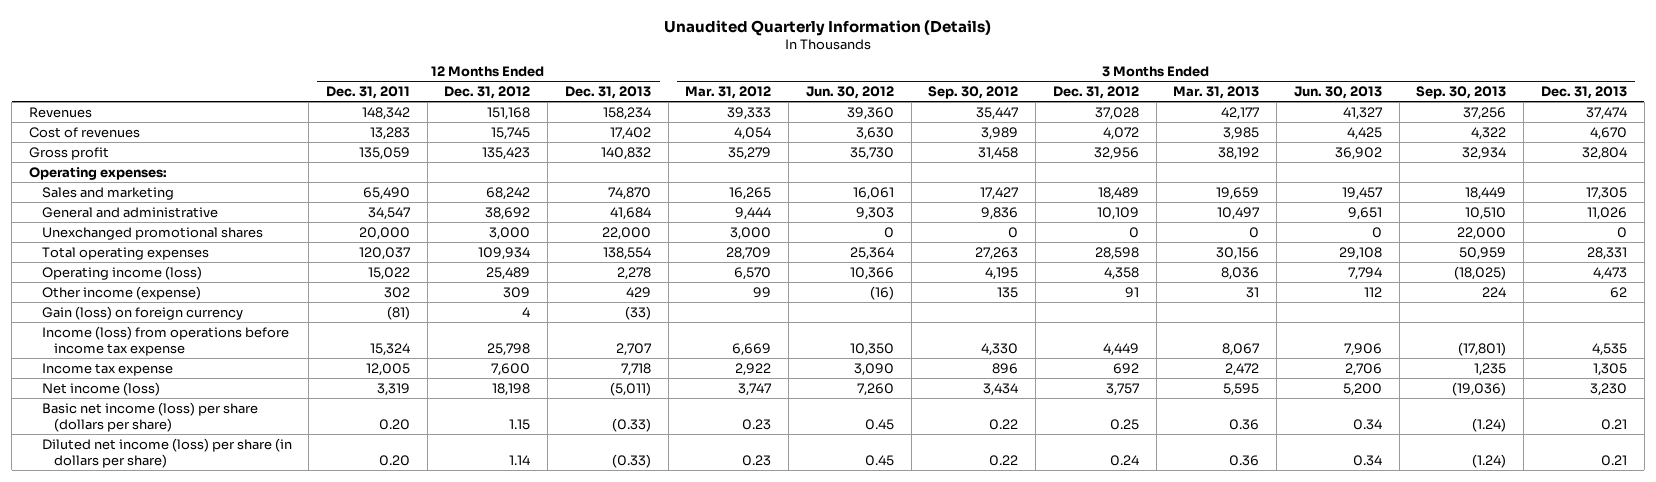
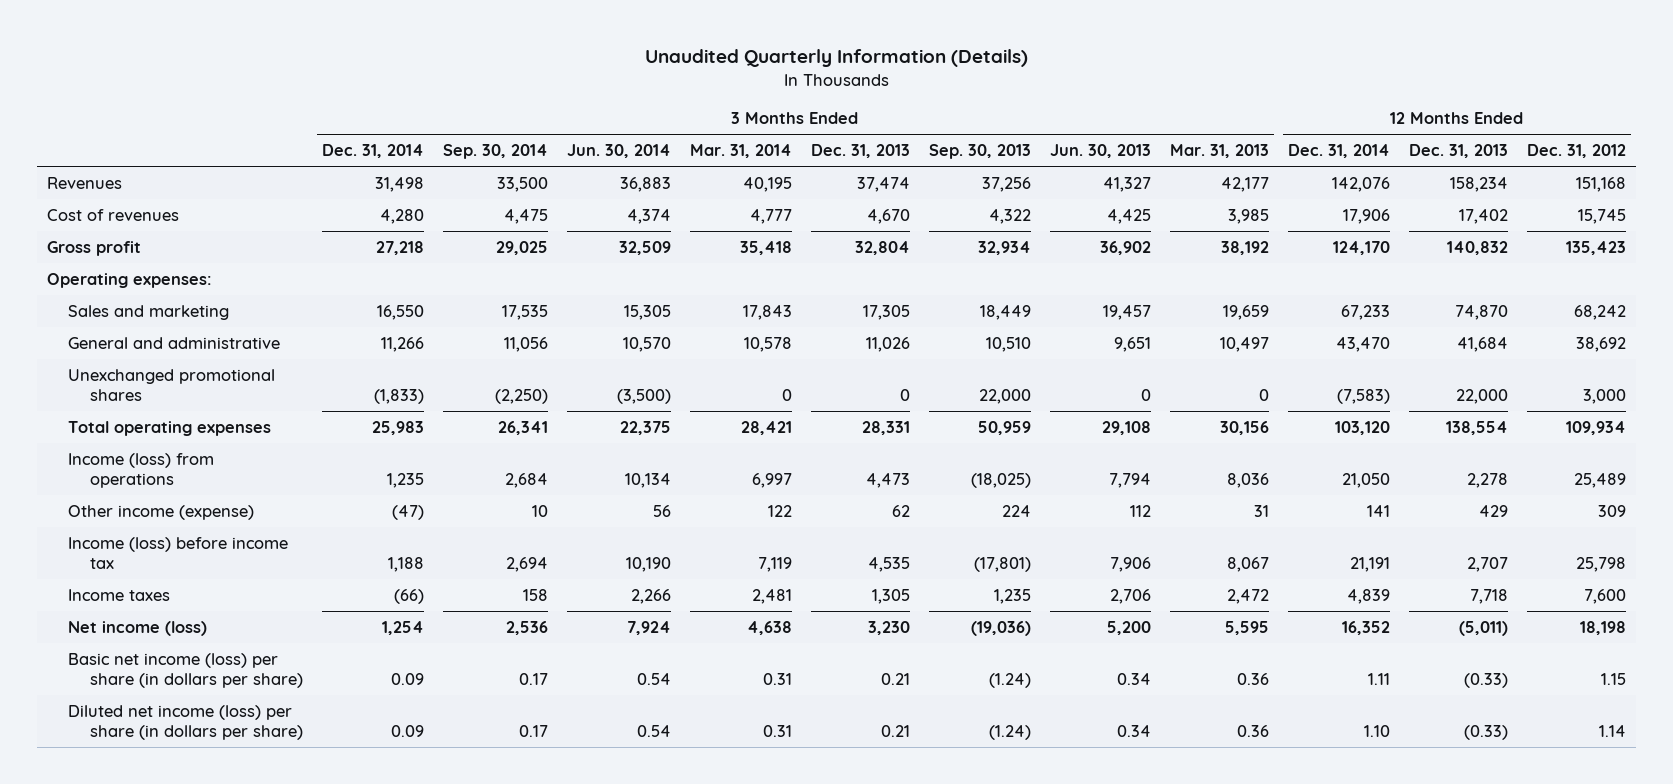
[325,86,410,100] Dec. 31, 2011 -> none
[685,86,772,100] Mar. 31, 2012 -> none
[805,86,894,100] Jun. 30, 2012 -> none
[928,86,1019,100] Sep. 30, 2012 -> none
[1052,86,1139,100] Dec. 31, 2012 -> none
none -> [321,144,424,159] Dec. 31, 2014
none -> [442,144,548,160] Sep. 30, 2014
none -> [566,144,671,159] Jun. 30, 2014
none -> [689,144,792,159] Mar. 31, 2014
none -> [1288,144,1391,159] Dec. 31, 2014
[41,265,202,280] Operating income (loss) -> [68,452,215,488] Income (loss) from operations
[41,305,243,320] Gain (loss) on foreign currency -> none
[41,325,289,356] Income (loss) from operations before income tax expense -> [68,536,289,569] Income (loss) before income tax
[41,362,173,376] Income tax expense -> [68,588,171,601] Income taxes
[41,401,258,432] Basic net income (loss) per share (dollars per share) -> [68,652,303,688] Basic net income (loss) per share (in dollars per share)

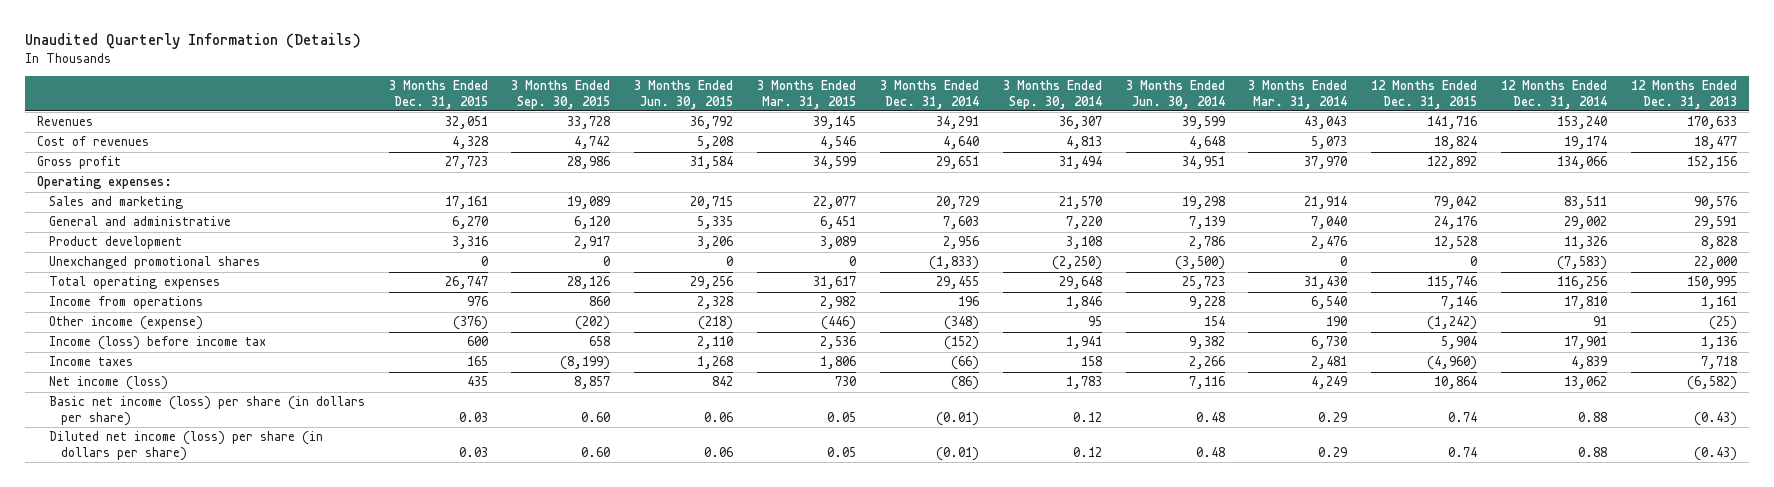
[810,144,910,159] Dec. 31, 2013 -> none
[928,144,1031,160] Sep. 30, 2013 -> none
[1050,144,1152,159] Jun. 30, 2013 -> none
[1170,144,1270,159] Mar. 31, 2013 -> none
[1527,144,1627,159] Dec. 31, 2012 -> none
none -> [388,80,488,109] 3 Months Ended Dec. 31, 2015
none -> [511,80,611,109] 3 Months Ended Sep. 30, 2015
none -> [634,80,734,109] 3 Months Ended Jun. 30, 2015
none -> [757,80,857,109] 3 Months Ended Mar. 31, 2015
none -> [1371,80,1478,109] 12 Months Ended Dec. 31, 2015
[374,176,424,192] 31,498 -> [935,116,979,130] 34,291
[496,176,548,192] 33,500 -> [1058,116,1102,130] 36,307
[619,176,671,192] 36,883 -> [1181,116,1225,130] 39,599
[742,176,792,192] 40,195 -> [1304,116,1348,130] 43,043
[1332,176,1391,192] 142,076 -> [1557,116,1608,130] 153,240
[1450,176,1509,192] 158,234 -> [1686,116,1737,130] 170,633
[379,208,424,224] 4,280 -> [942,136,979,150] 4,640
[503,208,548,224] 4,475 -> [1065,136,1102,150] 4,813
[626,208,671,224] 4,374 -> [1188,136,1225,150] 4,648
[749,208,792,224] 4,777 -> [1311,136,1348,150] 5,073
[1343,208,1391,224] 17,906 -> [1564,136,1608,150] 19,174
[1459,208,1509,224] 17,402 -> [1693,136,1737,150] 18,477
[375,240,424,255] 27,218 -> [935,156,979,170] 29,651
[495,240,548,255] 29,025 -> [1058,156,1102,170] 31,494
[618,240,671,255] 32,509 -> [1181,156,1225,170] 34,951
[739,240,792,255] 35,418 -> [1304,156,1348,170] 37,970
[1333,240,1391,255] 124,170 -> [1557,156,1608,170] 134,066
[1447,240,1509,255] 140,832 -> [1686,156,1737,170] 152,156
[376,304,424,320] 16,550 -> [935,196,979,210] 20,729
[501,304,548,320] 17,535 -> [1058,196,1102,210] 21,570
[623,304,671,320] 15,305 -> [1181,196,1225,210] 19,298
[742,304,792,320] 17,843 -> [1304,196,1348,210] 21,914
[1341,304,1391,320] 67,233 -> [1564,196,1608,210] 83,511
[1455,304,1509,320] 74,870 -> [1693,196,1737,210] 90,576
[380,336,424,352] 11,266 -> [942,216,979,230] 7,603
[503,336,548,352] 11,056 -> [1065,216,1102,230] 7,220
[622,336,671,352] 10,570 -> [1188,216,1225,230] 7,139
[743,336,792,352] 10,578 -> [1311,216,1348,230] 7,040
[1336,336,1391,352] 43,470 -> [1564,216,1608,230] 29,002
[1457,336,1509,352] 41,684 -> [1693,216,1737,230] 29,591
none -> [48,236,182,250] Product development
[371,420,424,435] 25,983 -> [935,276,979,290] 29,455
[497,420,548,435] 26,341 -> [1058,276,1102,290] 29,648
[619,420,671,435] 22,375 -> [1181,276,1225,290] 25,723
[740,420,792,435] 28,421 -> [1304,276,1348,290] 31,430
[1335,420,1391,435] 103,120 -> [1557,276,1608,290] 116,256
[1446,420,1509,435] 138,554 -> [1686,276,1737,290] 150,995
[68,452,215,488] Income (loss) from operations -> [48,296,203,310] Income from operations
[386,472,424,488] 1,235 -> [957,296,979,307] 196
[504,472,548,488] 2,684 -> [1065,296,1102,310] 1,846
[624,472,671,488] 10,134 -> [1188,296,1225,310] 9,228
[751,472,792,488] 6,997 -> [1311,296,1348,310] 6,540
[1342,472,1391,488] 21,050 -> [1564,296,1608,310] 17,810
[1467,472,1509,488] 2,278 -> [1700,296,1737,310] 1,161
[391,504,424,520] (47) -> [943,316,979,331] (348)
[531,504,548,517] 10 -> [1087,316,1102,327] 95
[652,504,671,517] 56 -> [1203,316,1225,327] 154
[767,504,792,517] 122 -> [1326,316,1348,327] 190
[1367,504,1391,517] 141 -> [1593,316,1608,327] 91
[1479,504,1509,517] 429 -> [1708,316,1737,331] (25)
[387,556,424,572] 1,188 -> [943,336,979,351] (152)
[505,556,548,572] 2,694 -> [1065,336,1102,350] 1,941
[625,556,671,572] 10,190 -> [1188,336,1225,350] 9,382
[757,556,792,572] 7,119 -> [1311,336,1348,350] 6,730
[1350,556,1391,572] 21,191 -> [1564,336,1608,350] 17,901
[1467,556,1509,572] 2,707 -> [1700,336,1737,350] 1,136
[381,620,424,635] 1,254 -> [950,376,979,391] (86)
[505,620,548,635] 2,536 -> [1065,376,1102,390] 1,783
[626,620,671,635] 7,924 -> [1188,376,1225,390] 7,116
[746,620,792,635] 4,638 -> [1311,376,1348,390] 4,249
[1342,620,1391,635] 16,352 -> [1564,376,1608,390] 13,062
[1459,620,1509,636] (5,011) -> [1686,376,1737,391] (6,582)
[390,672,424,685] 0.09 -> [935,411,979,426] (0.01)
[518,672,548,685] 0.17 -> [1072,411,1102,422] 0.12
[636,672,671,685] 0.54 -> [1195,411,1225,422] 0.48
[762,672,792,685] 0.31 -> [1318,411,1348,422] 0.29
[1368,672,1391,685] 1.11 -> [1578,411,1608,422] 0.88
[1464,672,1509,688] (0.33) -> [1693,411,1737,426] (0.43)
[390,724,424,737] 0.09 -> [935,446,979,461] (0.01)
[518,724,548,737] 0.17 -> [1072,446,1102,457] 0.12
[636,724,671,737] 0.54 -> [1195,446,1225,457] 0.48
[762,724,792,737] 0.31 -> [1318,446,1348,457] 0.29
[1364,724,1391,737] 1.10 -> [1578,446,1608,457] 0.88
[1464,724,1509,740] (0.33) -> [1693,446,1737,461] (0.43)

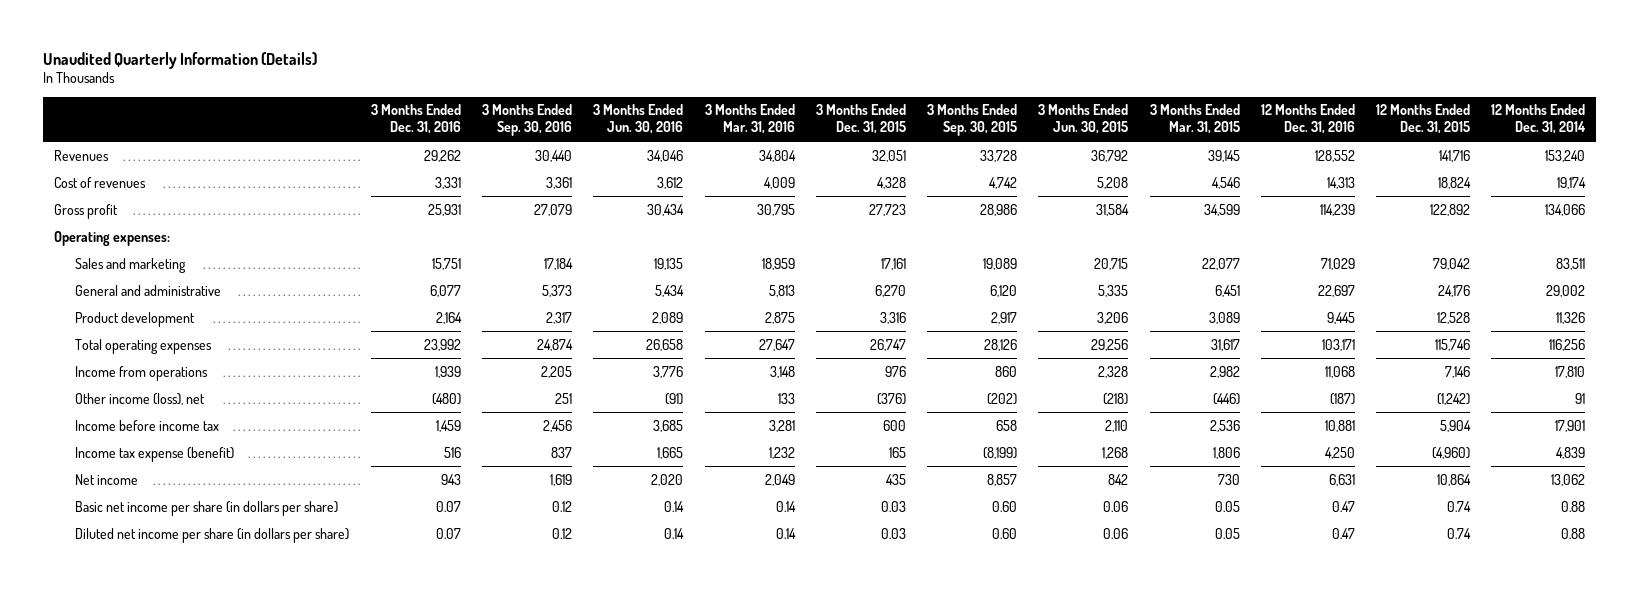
[879,80,979,109] 3 Months Ended Dec. 31, 2014 -> none
[1002,80,1102,109] 3 Months Ended Sep. 30, 2014 -> none
[1125,80,1225,109] 3 Months Ended Jun. 30, 2014 -> none
[1248,80,1348,109] 3 Months Ended Mar. 31, 2014 -> none
[1630,80,1737,109] 12 Months Ended Dec. 31, 2013 -> none
none -> [370,104,461,135] 3 Months Ended Dec. 31, 2016
none -> [481,104,572,137] 3 Months Ended Sep. 30, 2016
none -> [593,104,684,135] 3 Months Ended Jun. 30, 2016
none -> [704,104,795,135] 3 Months Ended Mar. 31, 2016
none -> [1260,104,1355,135] 12 Months Ended Dec. 31, 2016
[48,256,260,270] Unexchanged promotional shares -> none
[48,316,203,331] Other income (expense) -> [75,392,206,405] Other income (loss), net
[48,336,266,351] Income (loss) before income tax -> [75,419,220,431] Income before income tax
[48,356,133,367] Income taxes -> [75,446,235,462] Income tax expense (benefit)
[48,376,168,391] Net income (loss) -> [75,473,139,485] Net income
[48,396,365,426] Basic net income (loss) per share (in dollars per share) -> [75,500,339,516] Basic net income per share (in dollars per share)
[48,431,323,461] Diluted net income (loss) per share (in dollars per share) -> [75,527,350,543] Diluted net income per share (in dollars per share)

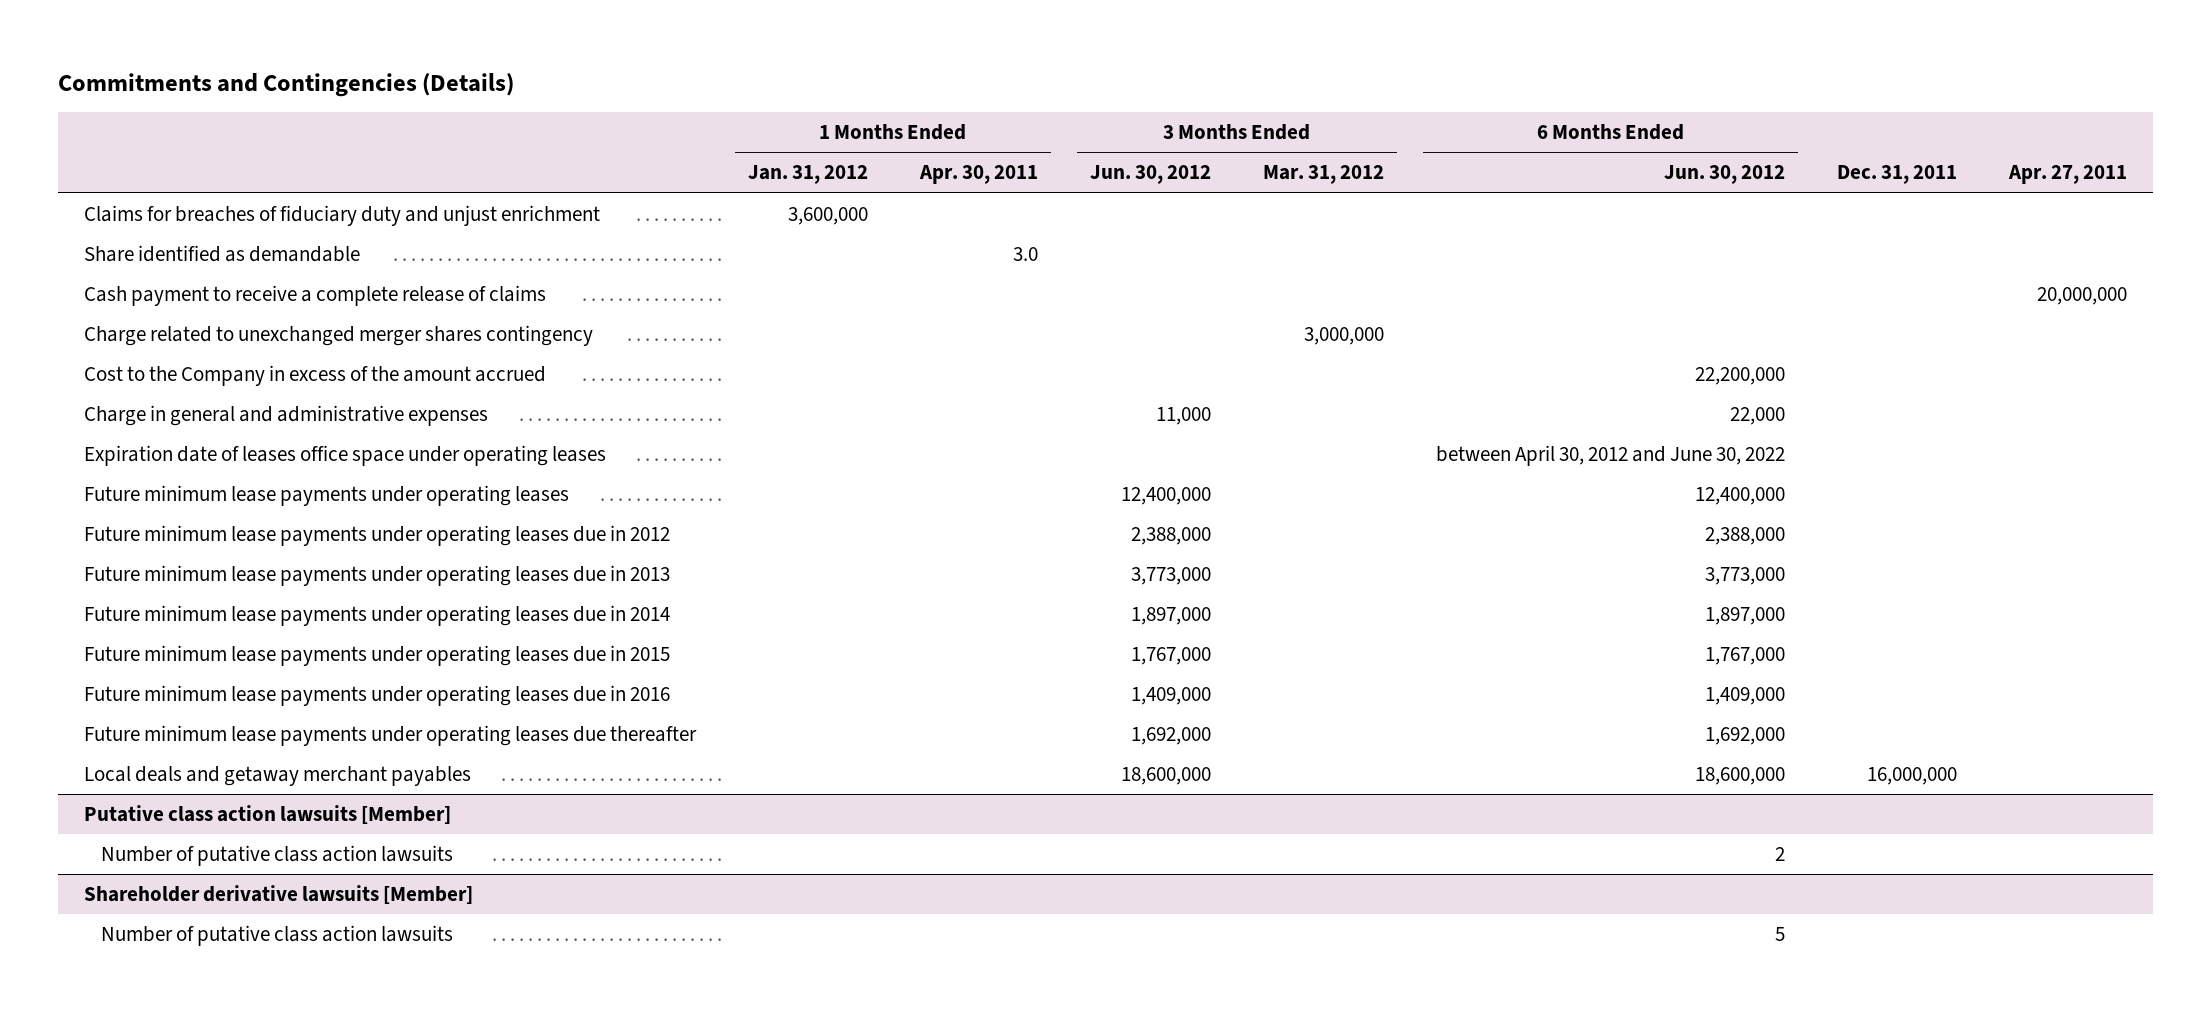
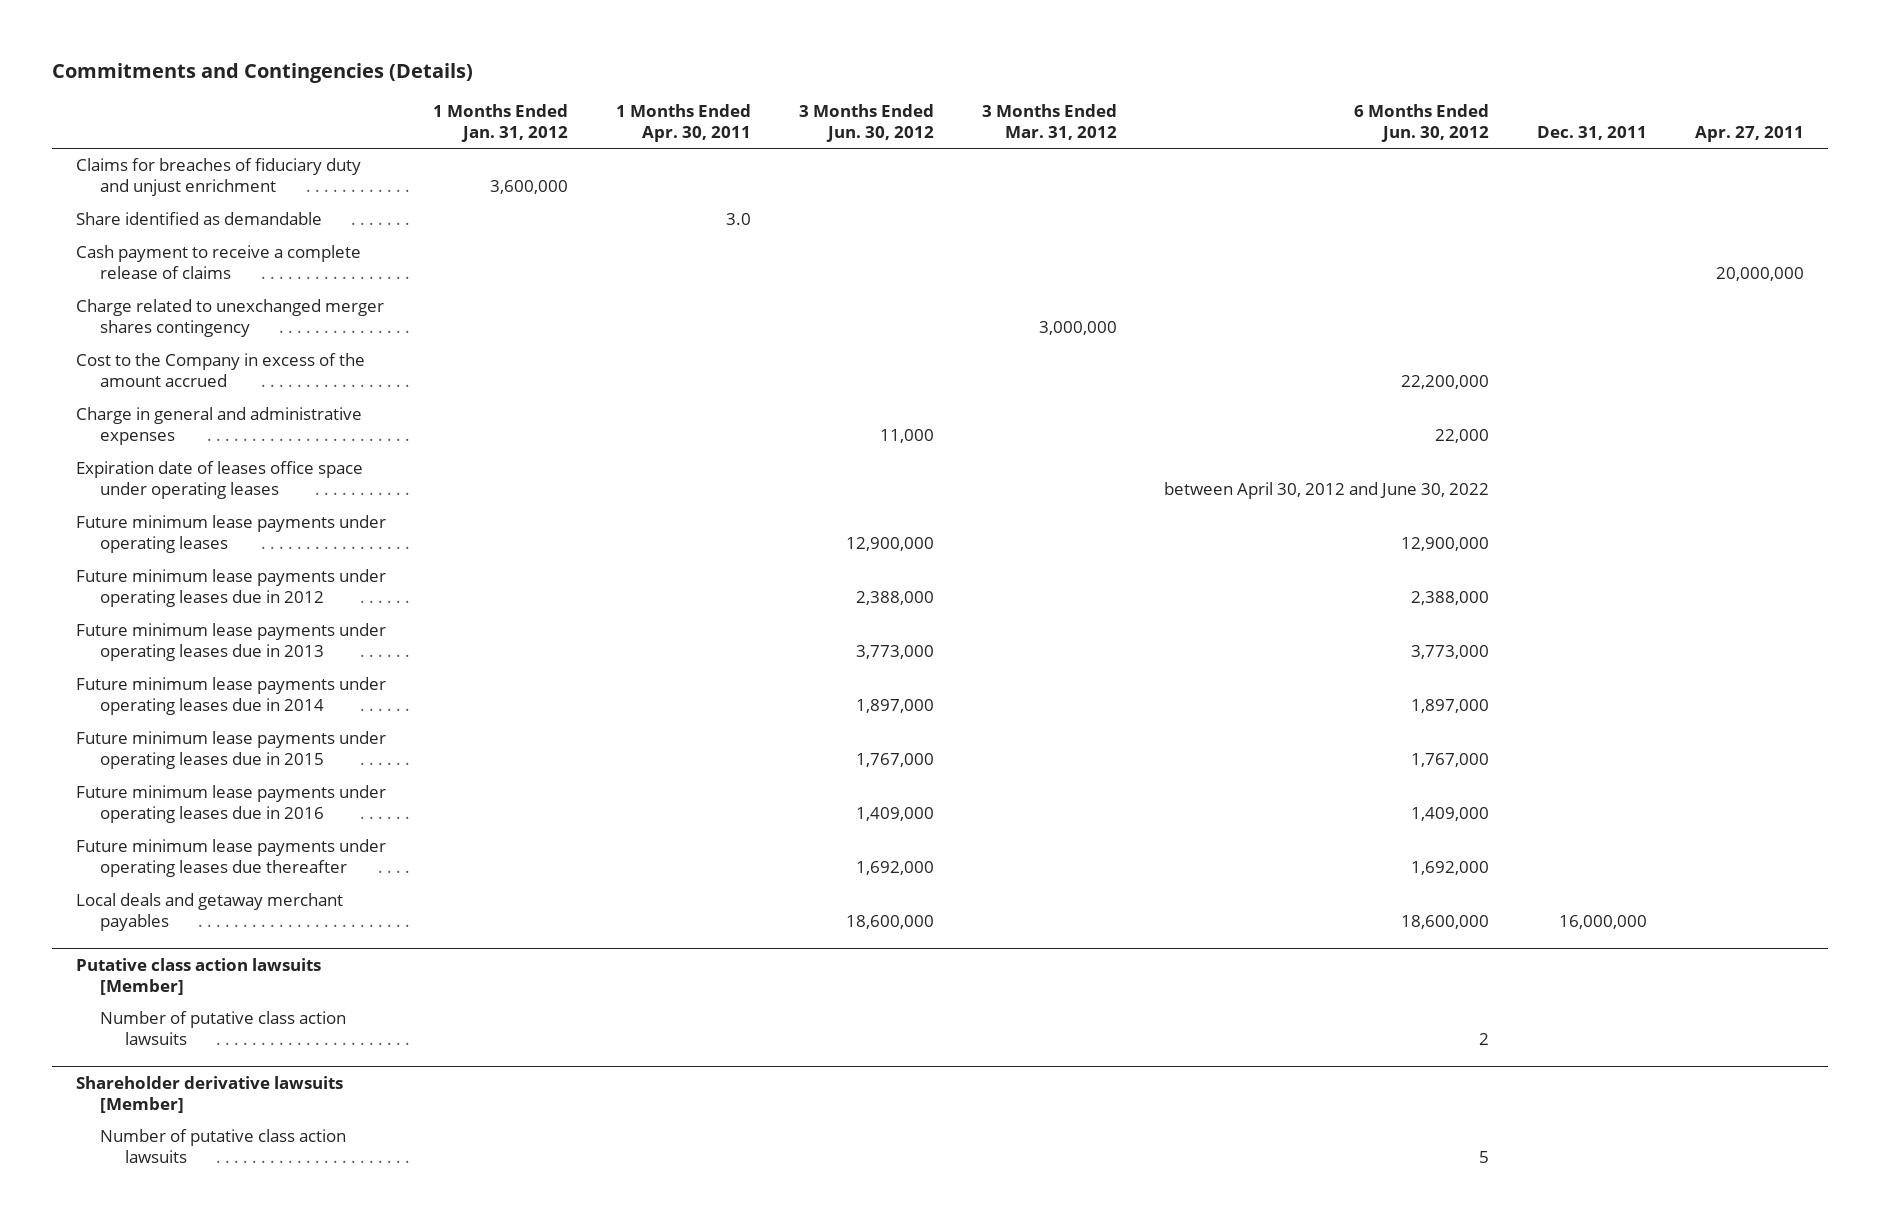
[1121,487,1212,506] 12,400,000 -> [845,537,934,552] 12,900,000
[1695,487,1786,506] 12,400,000 -> [1401,537,1490,552] 12,900,000

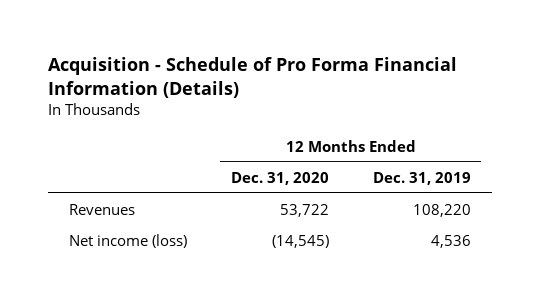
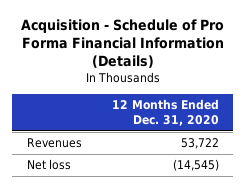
[372,171,471,185] Dec. 31, 2019 -> none
[69,233,188,248] Net income (loss) -> [26,159,71,171] Net loss

